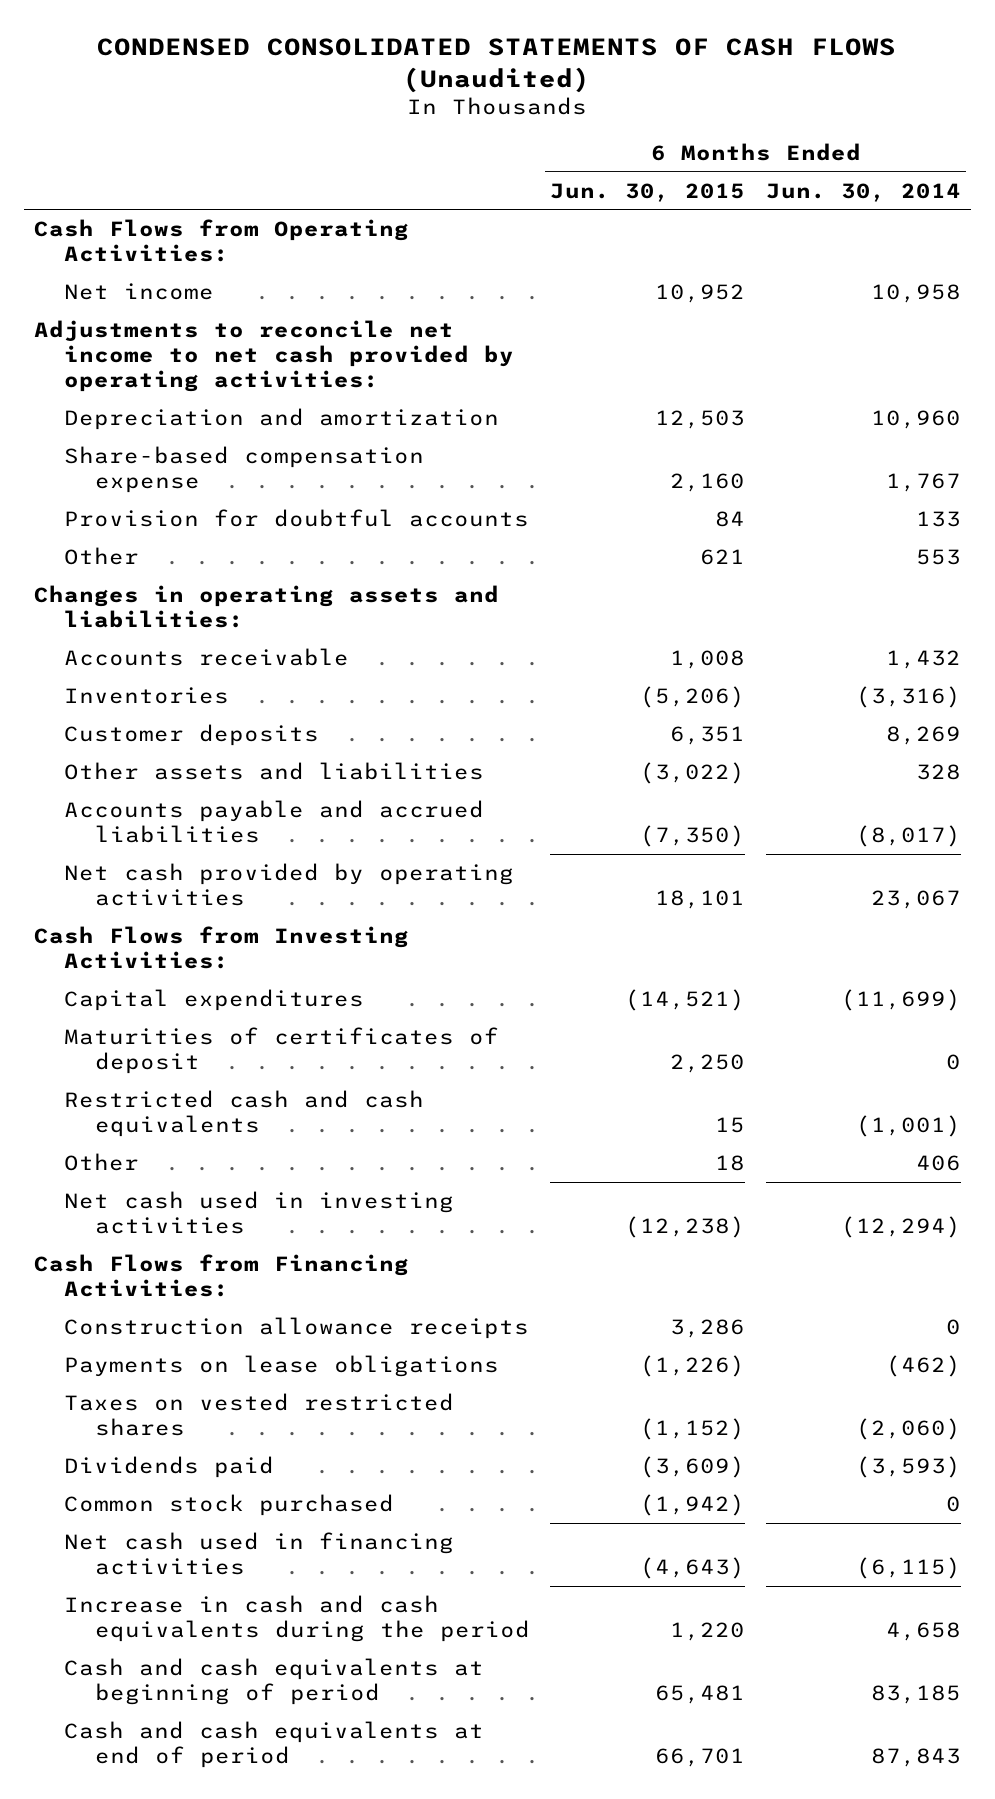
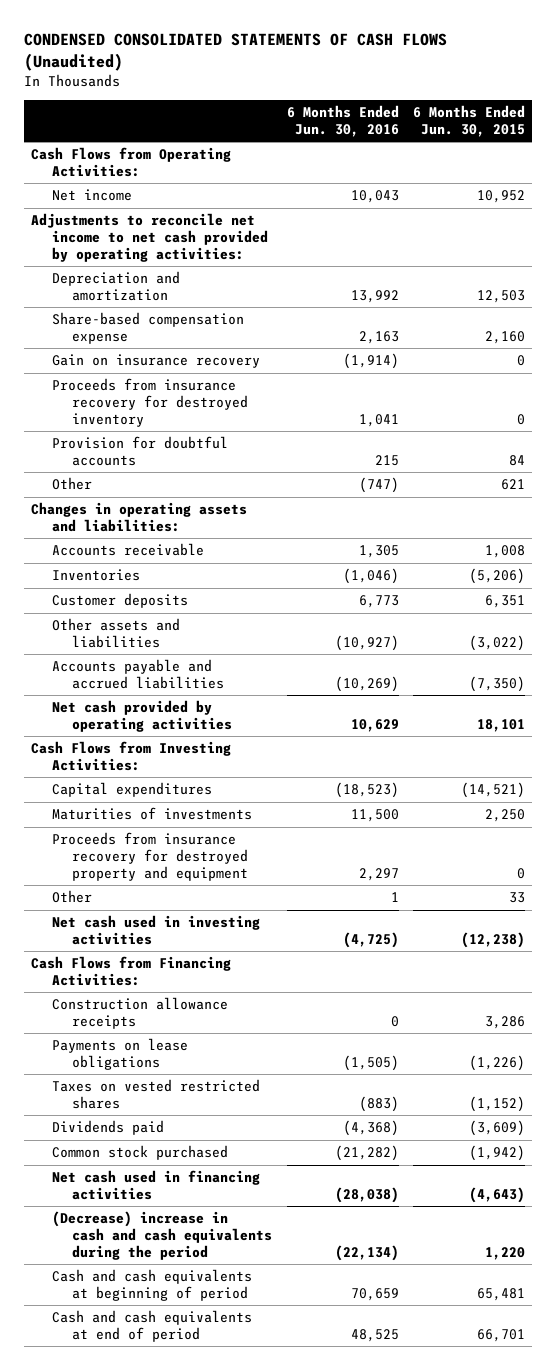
[765,182,961,202] Jun. 30, 2014 -> none
none -> [286,105,399,138] 6 Months Ended Jun. 30, 2016
none -> [51,354,260,369] Gain on insurance recovery
none -> [51,378,249,427] Proceeds from insurance recovery for destroyed inventory
[64,1089,425,1137] Restricted cash and cash equivalents -> none
[64,1026,500,1074] Maturities of certificates of deposit -> [51,807,252,821] Maturities of investments
none -> [51,832,249,881] Proceeds from insurance recovery for destroyed property and equipment
[715,1154,746,1171] 18 -> [509,892,526,904] 33
[64,1594,530,1642] Increase in cash and cash equivalents during the period -> [51,1211,273,1260] (Decrease) increase in cash and cash equivalents during the period

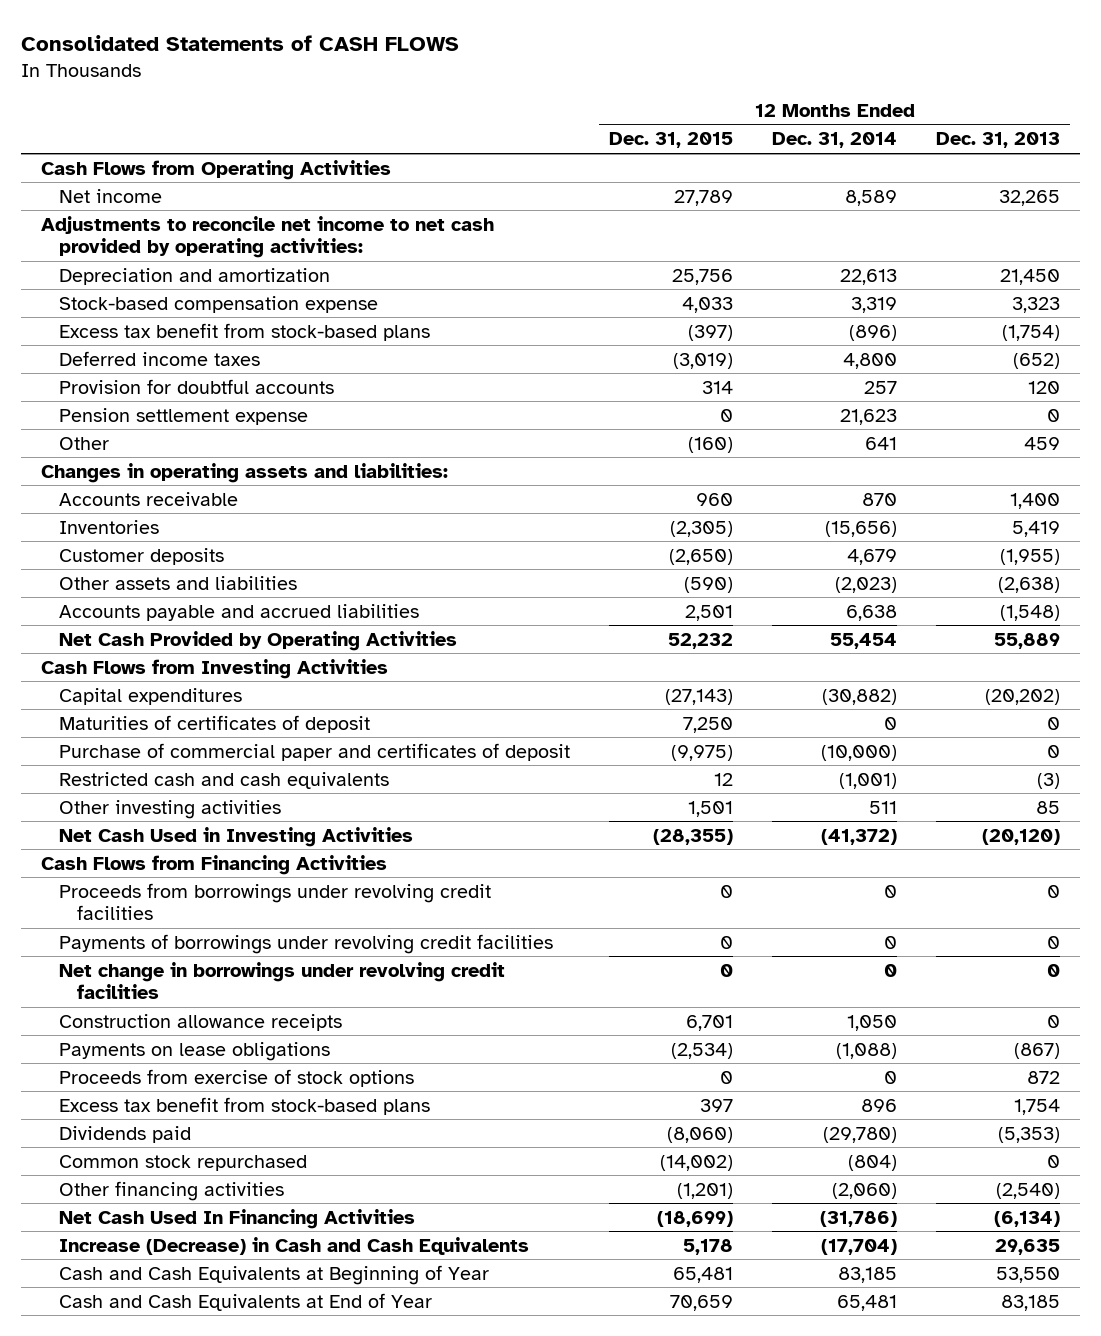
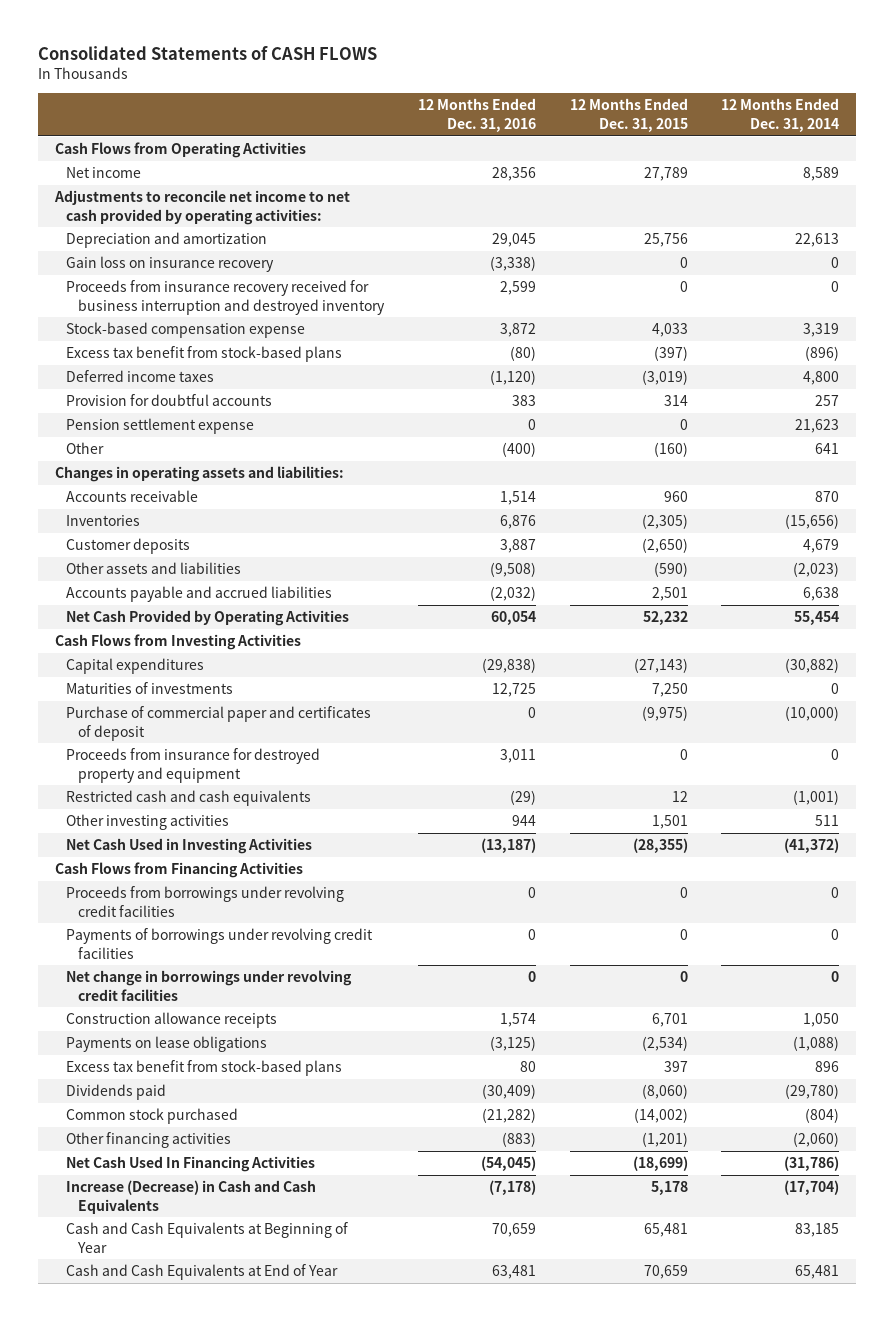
[936,132,1061,149] Dec. 31, 2013 -> none
none -> [417,98,536,132] 12 Months Ended Dec. 31, 2016
none -> [66,256,275,273] Gain loss on insurance recovery
none -> [66,280,386,315] Proceeds from insurance recovery received for business interruption and destroyed inventory
[58,714,370,733] Maturities of certificates of deposit -> [66,682,234,695] Maturities of investments
none -> [66,748,321,783] Proceeds from insurance for destroyed property and equipment
[58,1068,414,1087] Proceeds from exercise of stock options -> none
[58,1154,307,1171] Common stock repurchased -> [66,1108,239,1125] Common stock purchased

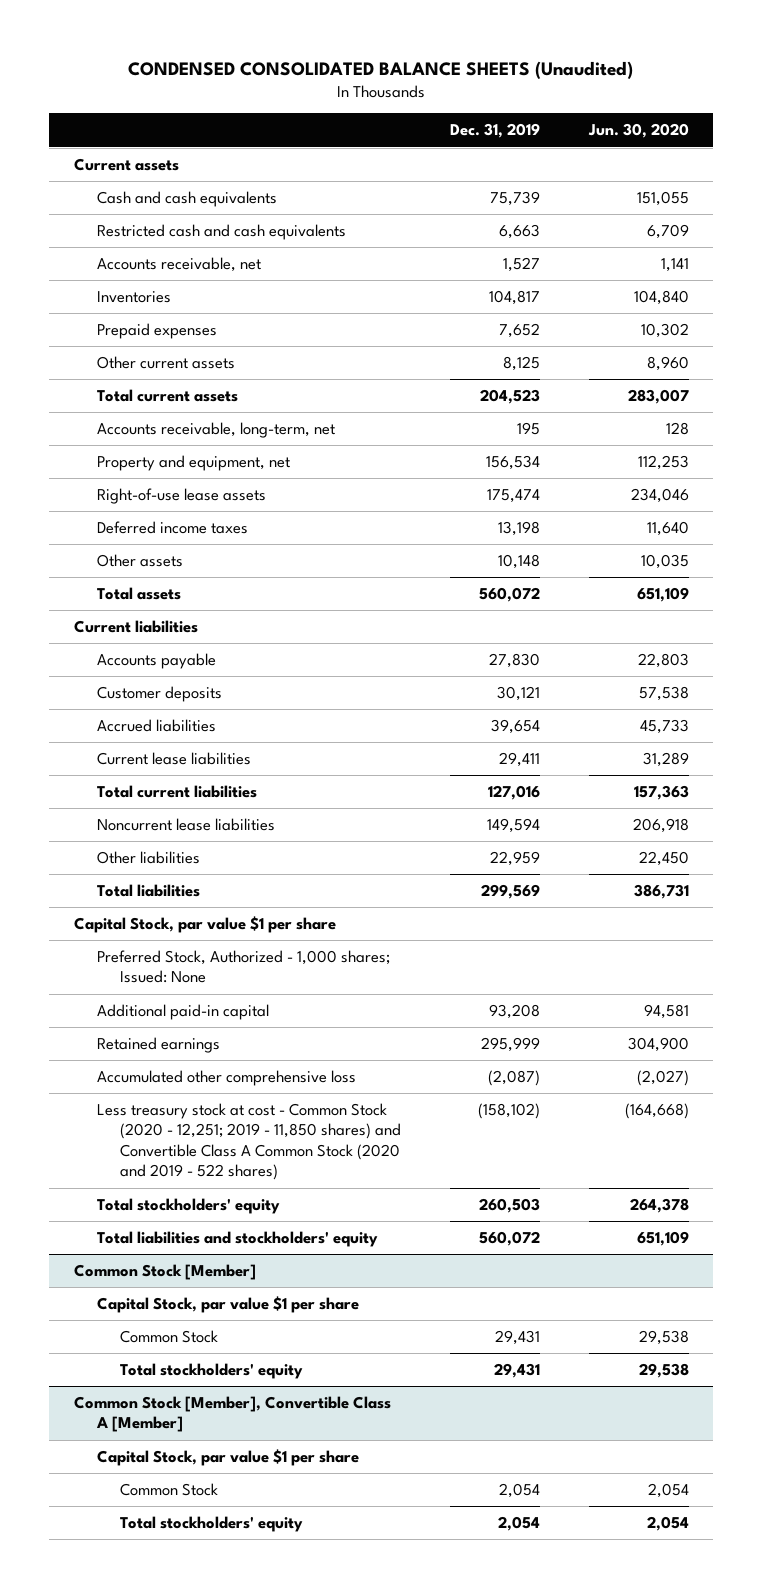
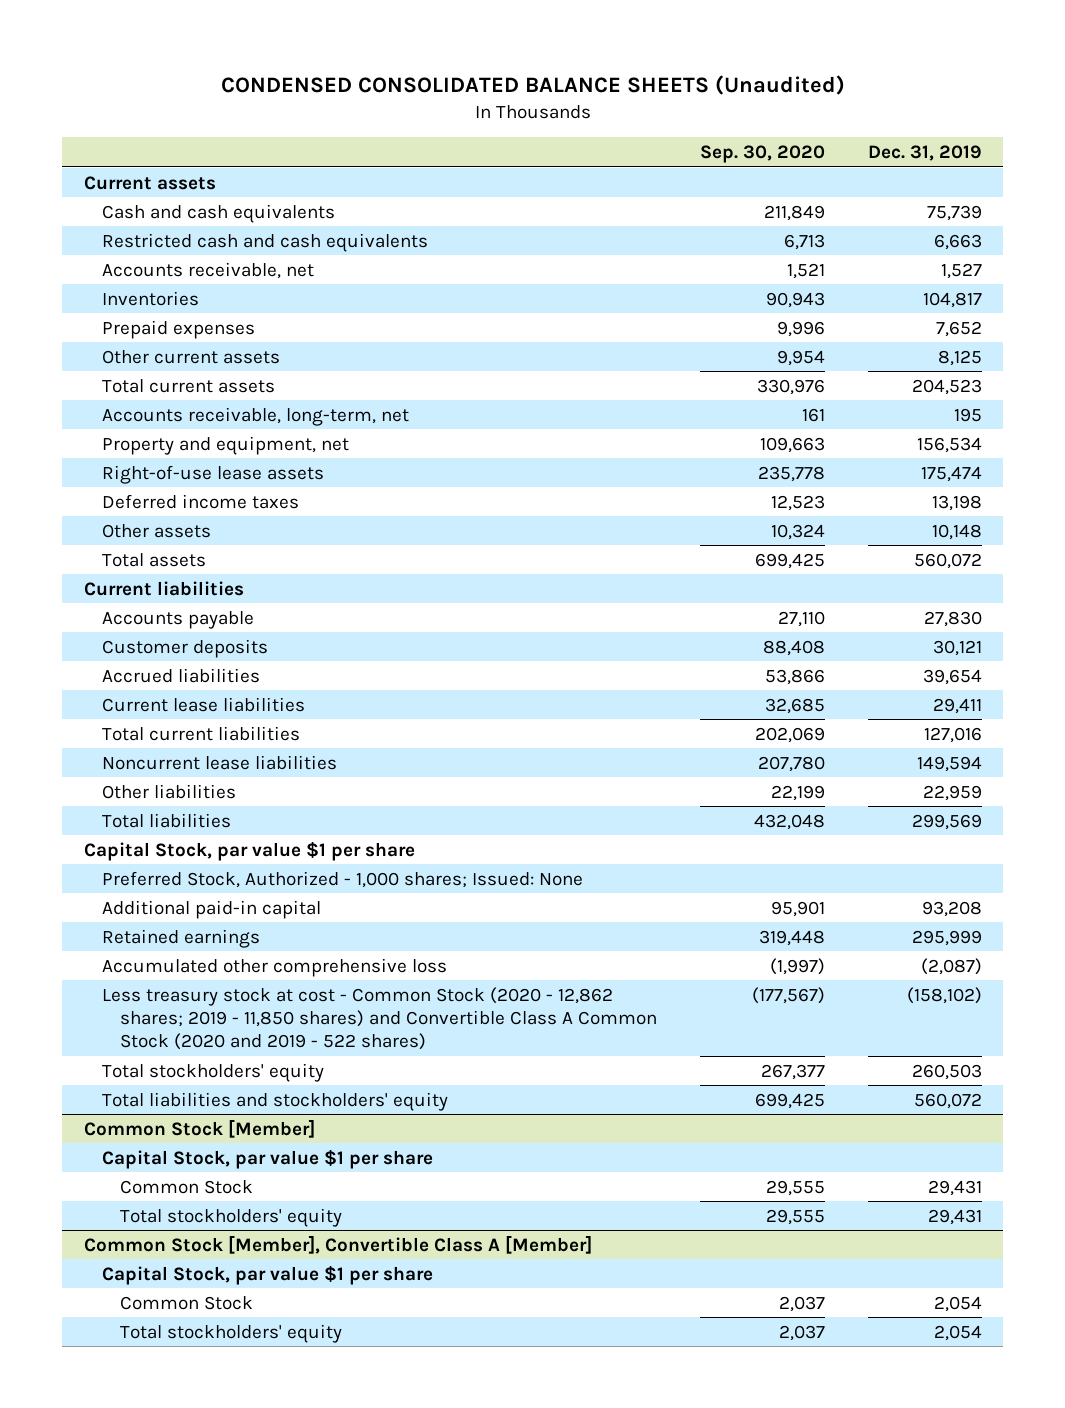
[587,123,689,139] Jun. 30, 2020 -> none
none -> [700,144,826,163] Sep. 30, 2020
[96,1103,401,1181] Less treasury stock at cost - Common Stock (2020 - 12,251; 2019 - 11,850 shares) and Convertible Class A Common Stock (2020 and 2019 - 522 shares) -> [102,986,658,1051] Less treasury stock at cost - Common Stock (2020 - 12,862 shares; 2019 - 11,850 shares) and Convertible Class A Common Stock (2020 and 2019 - 522 shares)

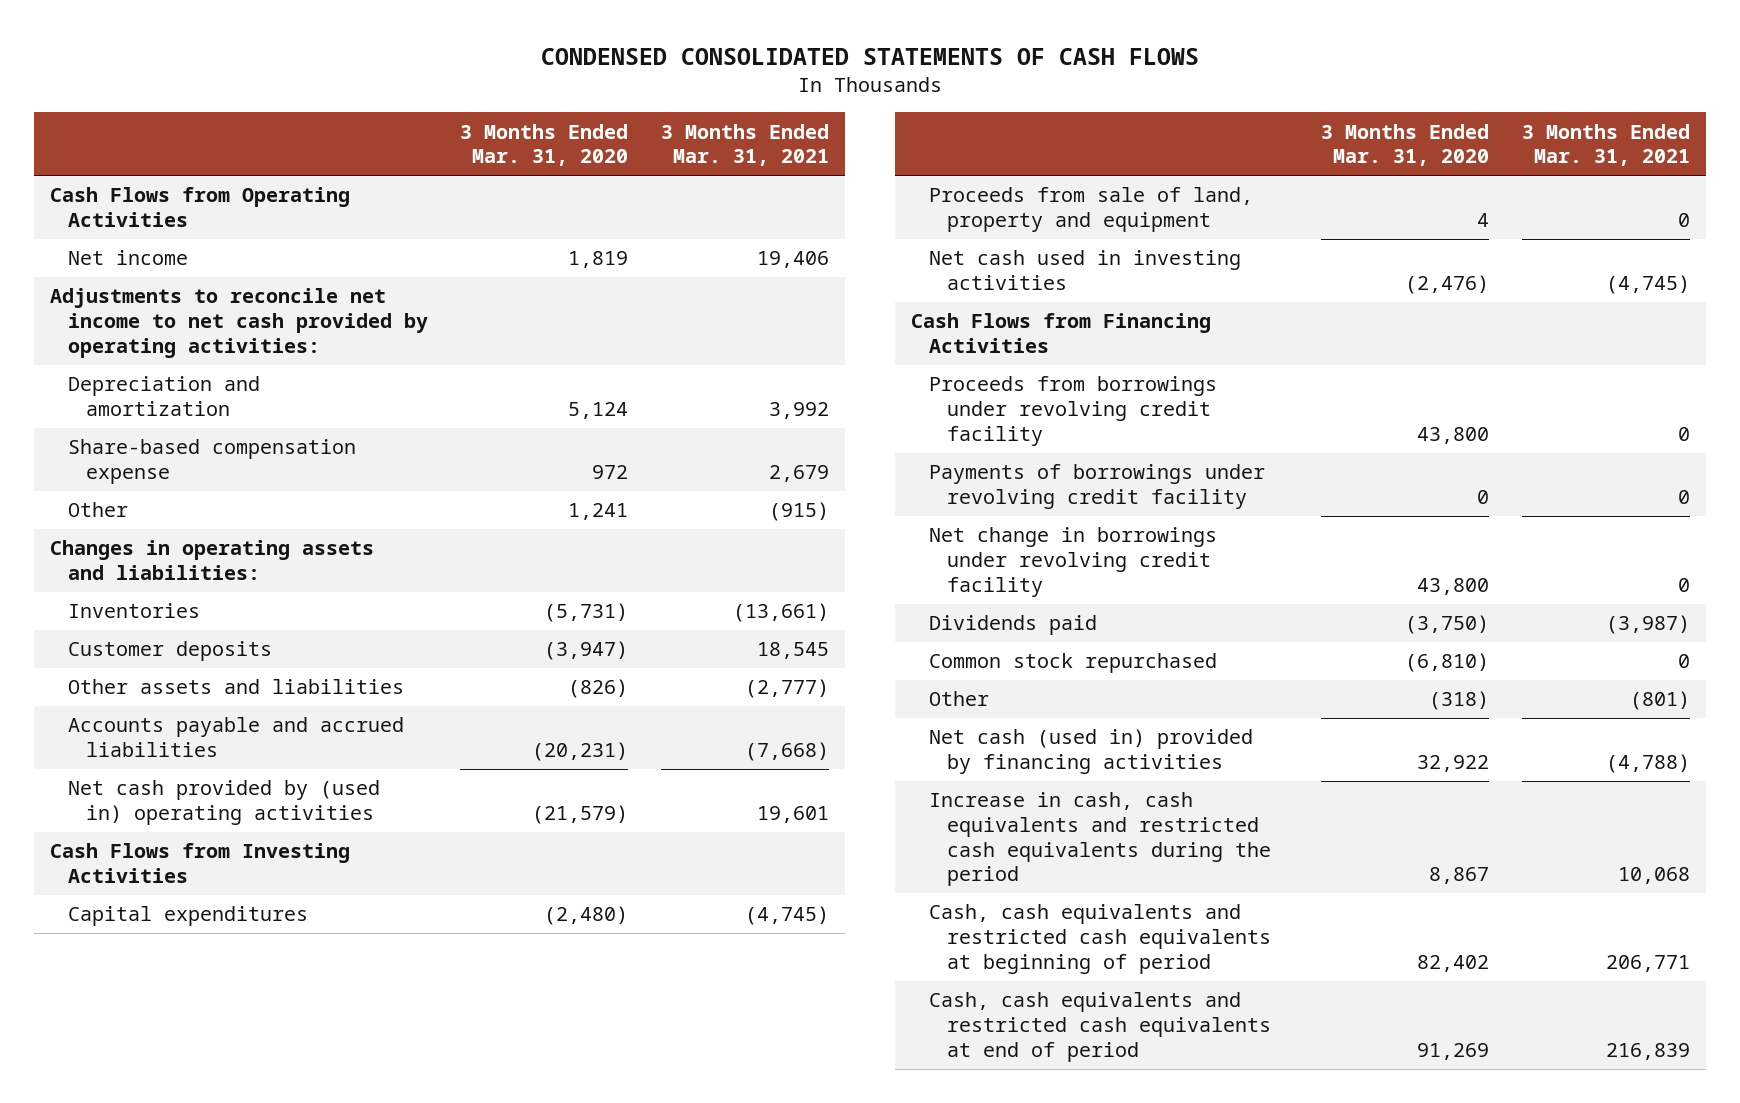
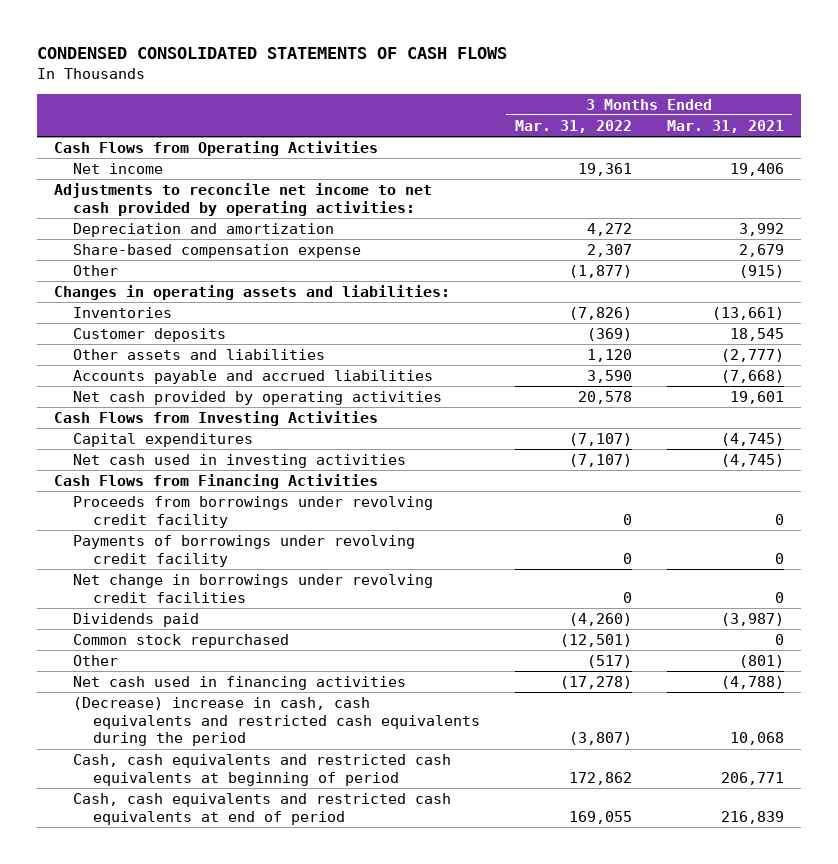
[460,123,629,167] 3 Months Ended Mar. 31, 2020 -> none
none -> [514,119,632,133] Mar. 31, 2022
[68,780,381,825] Net cash provided by (used in) operating activities -> [73,390,443,405] Net cash provided by operating activities
[928,187,1253,232] Proceeds from sale of land, property and equipment -> none
[928,527,1217,597] Net change in borrowings under revolving credit facility -> [73,573,434,603] Net change in borrowings under revolving credit facilities
[928,729,1253,774] Net cash (used in) provided by financing activities -> [73,675,407,690] Net cash used in financing activities
[928,792,1271,887] Increase in cash, cash equivalents and restricted cash equivalents during the period -> [73,696,480,747] (Decrease) increase in cash, cash equivalents and restricted cash equivalents during the period

